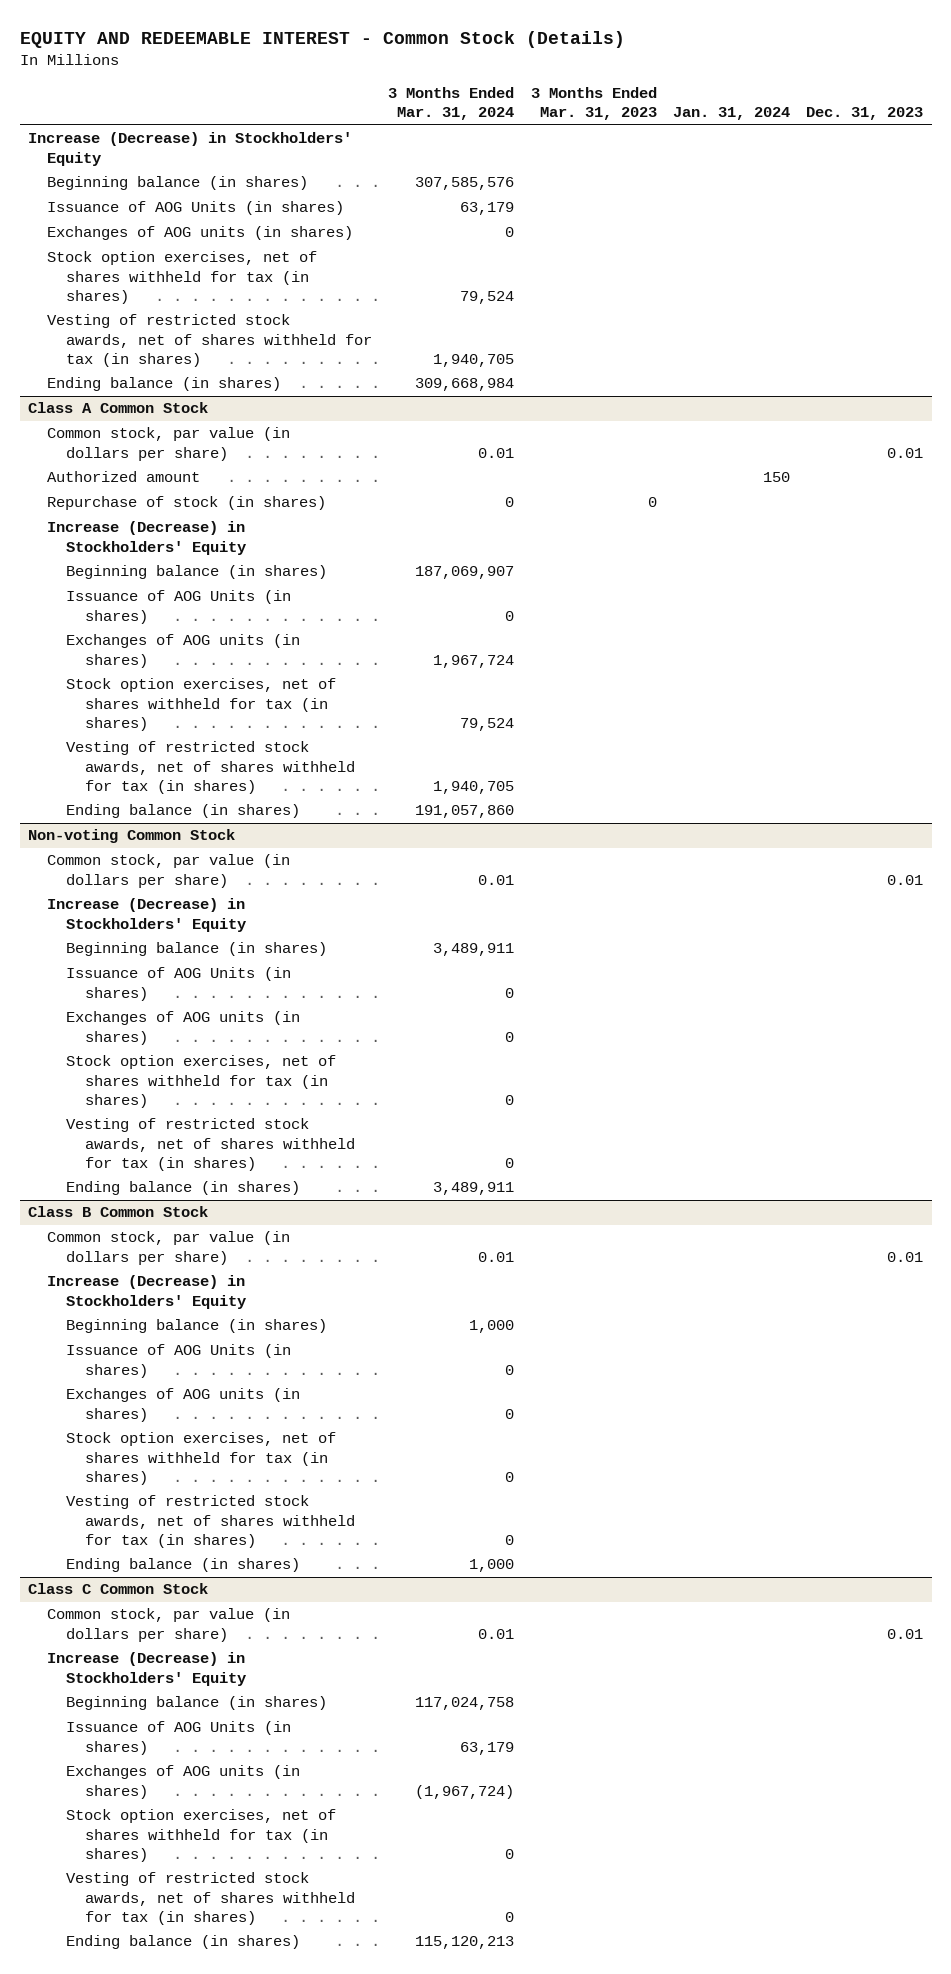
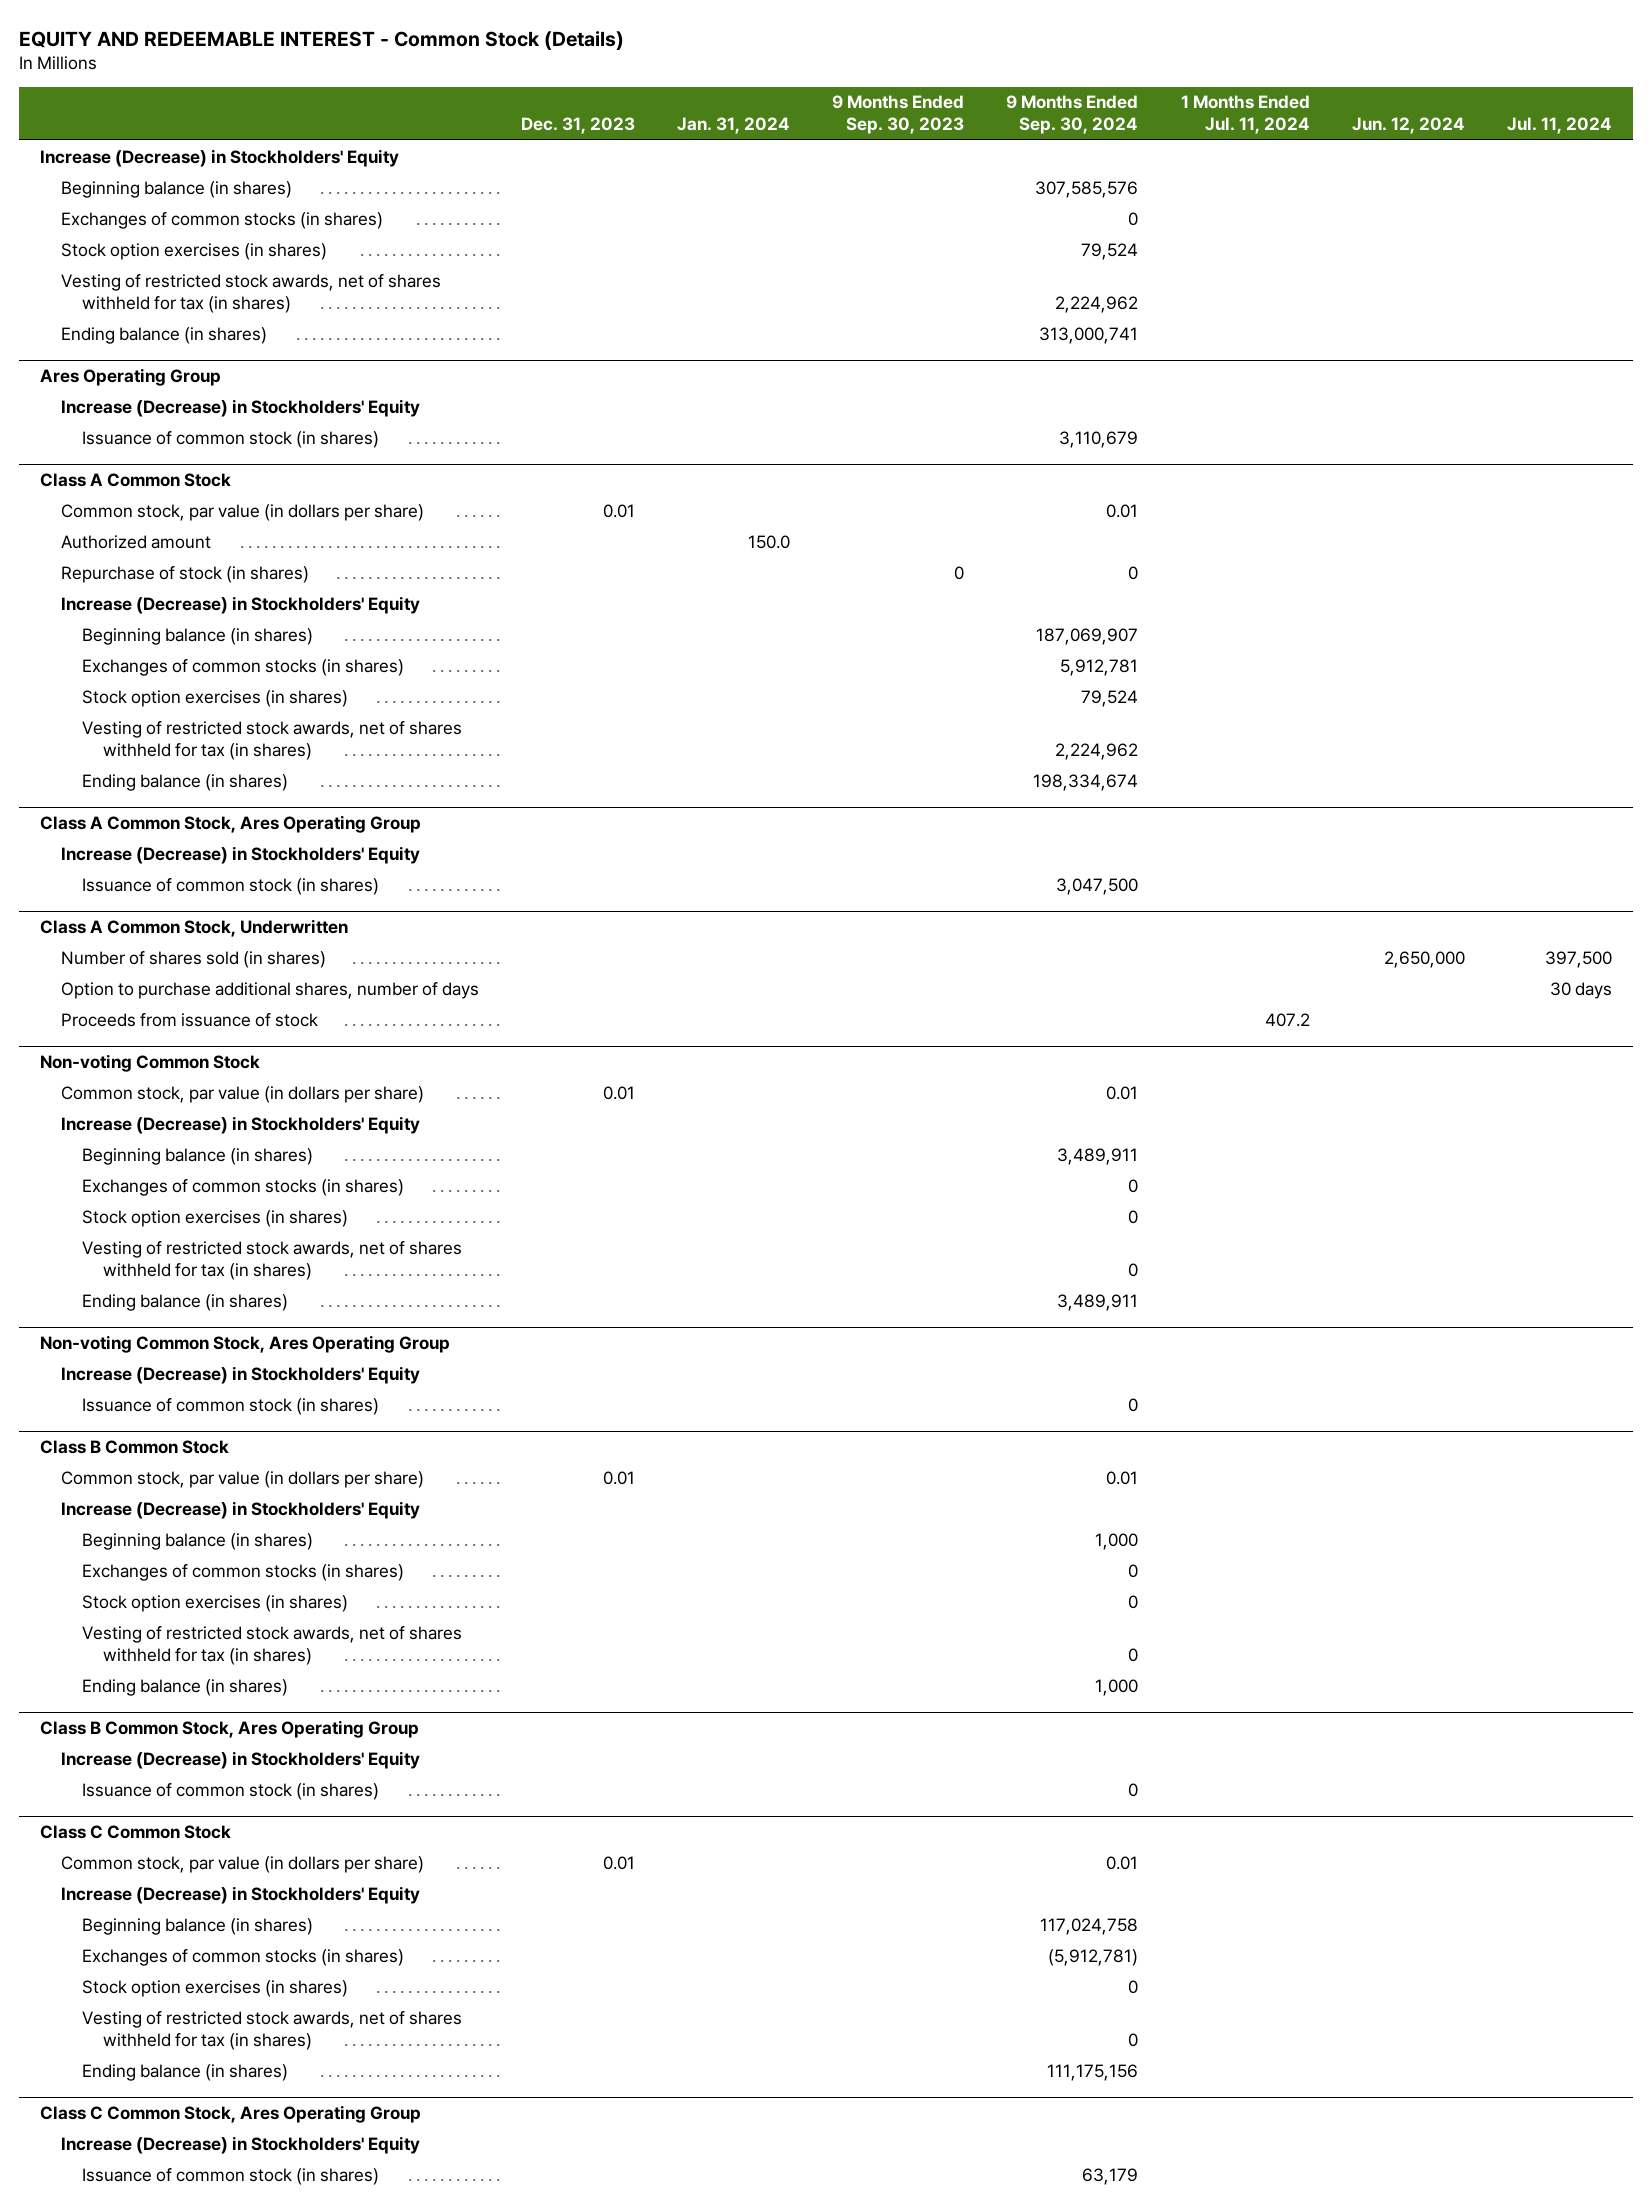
[388,87,515,121] 3 Months Ended Mar. 31, 2024 -> none
[530,87,657,121] 3 Months Ended Mar. 31, 2023 -> none
none -> [832,95,965,135] 9 Months Ended Sep. 30, 2023
none -> [1006,95,1139,135] 9 Months Ended Sep. 30, 2024
none -> [1180,95,1310,135] 1 Months Ended Jul. 11, 2024
none -> [1351,117,1465,135] Jun. 12, 2024
none -> [1506,117,1612,135] Jul. 11, 2024
[47,201,345,216] Issuance of AOG Units (in shares) -> none
[47,226,354,241] Exchanges of AOG units (in shares) -> [61,211,384,229] Exchanges of common stocks (in shares)
[47,251,318,305] Stock option exercises, net of shares withheld for tax (in shares) -> [61,242,328,260] Stock option exercises (in shares)
none -> [40,367,222,386] Ares Operating Group
none -> [61,398,421,417] Increase (Decrease) in Stockholders' Equity
none -> [81,430,379,448] Issuance of common stock (in shares)
[763,472,791,483] 150 -> [748,534,791,549] 150.0
[66,590,292,624] Issuance of AOG Units (in shares) -> none
[66,634,301,668] Exchanges of AOG units (in shares) -> [81,658,404,676] Exchanges of common stocks (in shares)
[66,678,337,732] Stock option exercises, net of shares withheld for tax (in shares) -> [81,689,348,707] Stock option exercises (in shares)
none -> [40,814,422,833] Class A Common Stock, Ares Operating Group
none -> [61,845,421,864] Increase (Decrease) in Stockholders' Equity
none -> [81,877,379,895] Issuance of common stock (in shares)
none -> [40,918,349,937] Class A Common Stock, Underwritten
none -> [61,950,327,968] Number of shares sold (in shares)
none -> [61,981,480,999] Option to purchase additional shares, number of days
none -> [61,1012,319,1027] Proceeds from issuance of stock
[66,967,292,1001] Issuance of AOG Units (in shares) -> none
[66,1011,301,1045] Exchanges of AOG units (in shares) -> [81,1178,404,1196] Exchanges of common stocks (in shares)
[66,1055,337,1109] Stock option exercises, net of shares withheld for tax (in shares) -> [81,1209,348,1227] Stock option exercises (in shares)
none -> [40,1334,451,1353] Non-voting Common Stock, Ares Operating Group
none -> [61,1365,421,1384] Increase (Decrease) in Stockholders' Equity
none -> [81,1397,379,1415] Issuance of common stock (in shares)
[66,1344,292,1378] Issuance of AOG Units (in shares) -> none
[66,1388,301,1422] Exchanges of AOG units (in shares) -> [81,1563,404,1581] Exchanges of common stocks (in shares)
[66,1432,337,1486] Stock option exercises, net of shares withheld for tax (in shares) -> [81,1594,348,1612] Stock option exercises (in shares)
none -> [40,1719,420,1738] Class B Common Stock, Ares Operating Group
none -> [61,1750,421,1769] Increase (Decrease) in Stockholders' Equity
none -> [81,1782,379,1800] Issuance of common stock (in shares)
[66,1721,292,1755] Issuance of AOG Units (in shares) -> none
[66,1765,301,1799] Exchanges of AOG units (in shares) -> [81,1948,404,1966] Exchanges of common stocks (in shares)
[66,1809,337,1863] Stock option exercises, net of shares withheld for tax (in shares) -> [81,1979,348,1997] Stock option exercises (in shares)
none -> [40,2104,422,2123] Class C Common Stock, Ares Operating Group
none -> [61,2135,421,2154] Increase (Decrease) in Stockholders' Equity
none -> [81,2167,379,2185] Issuance of common stock (in shares)

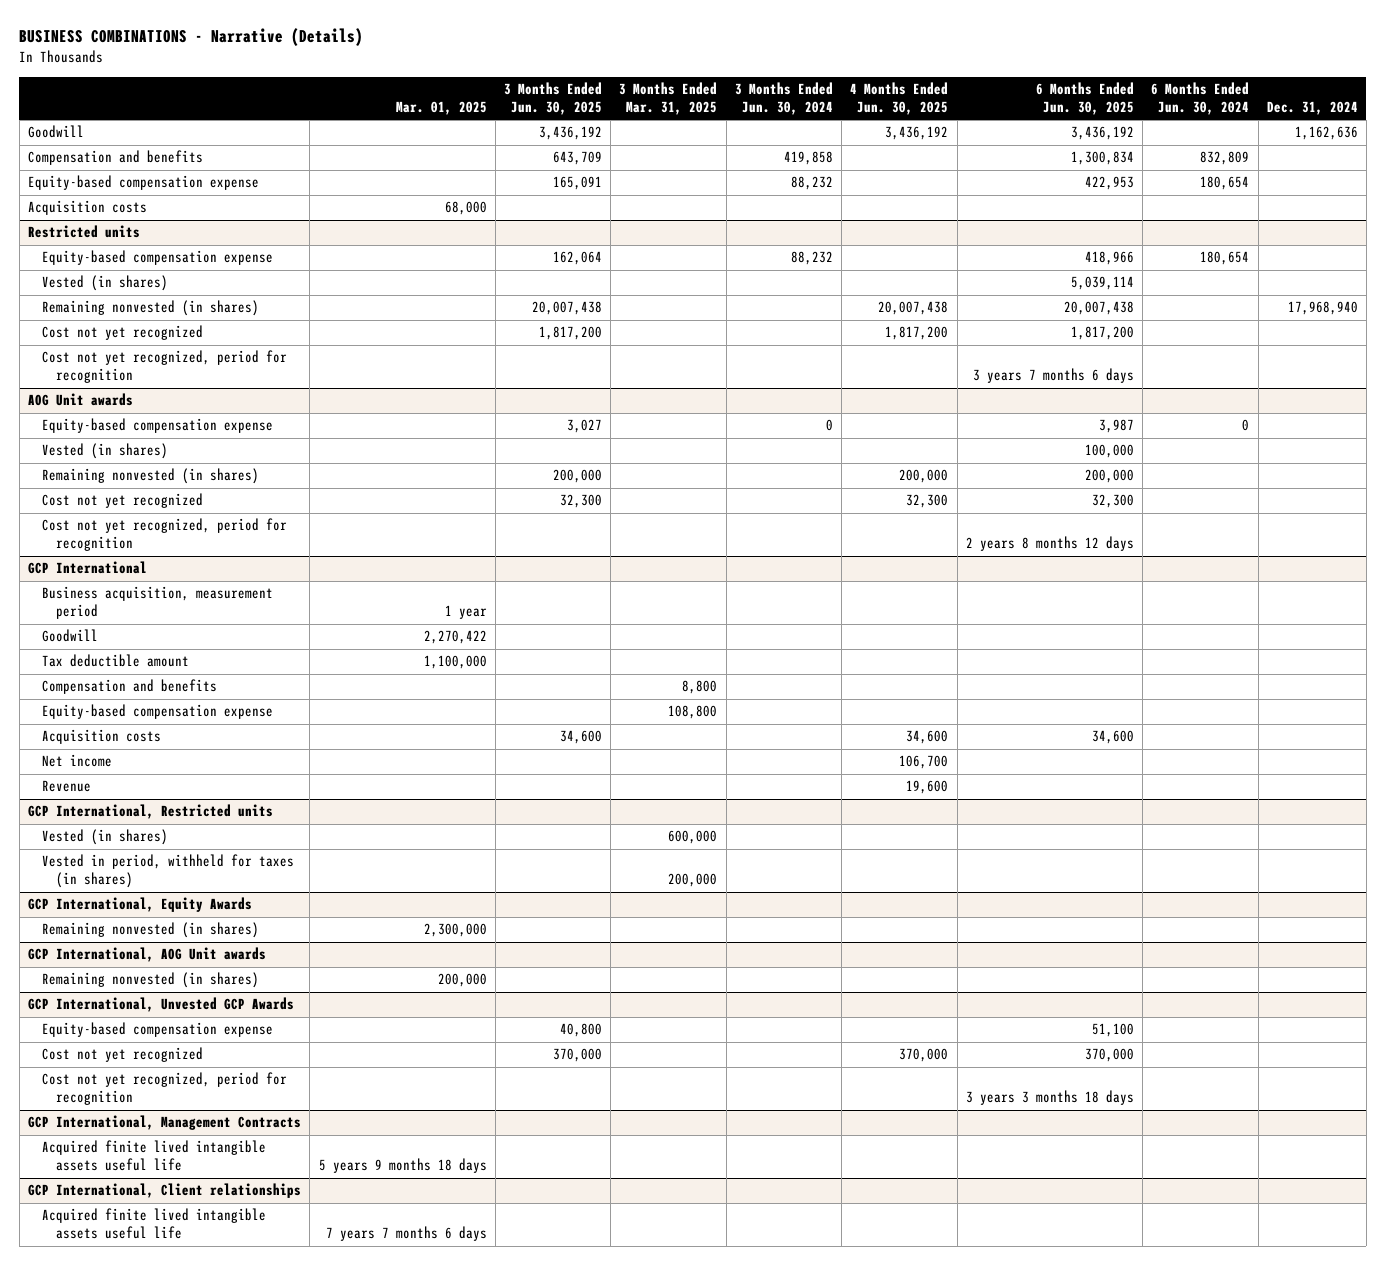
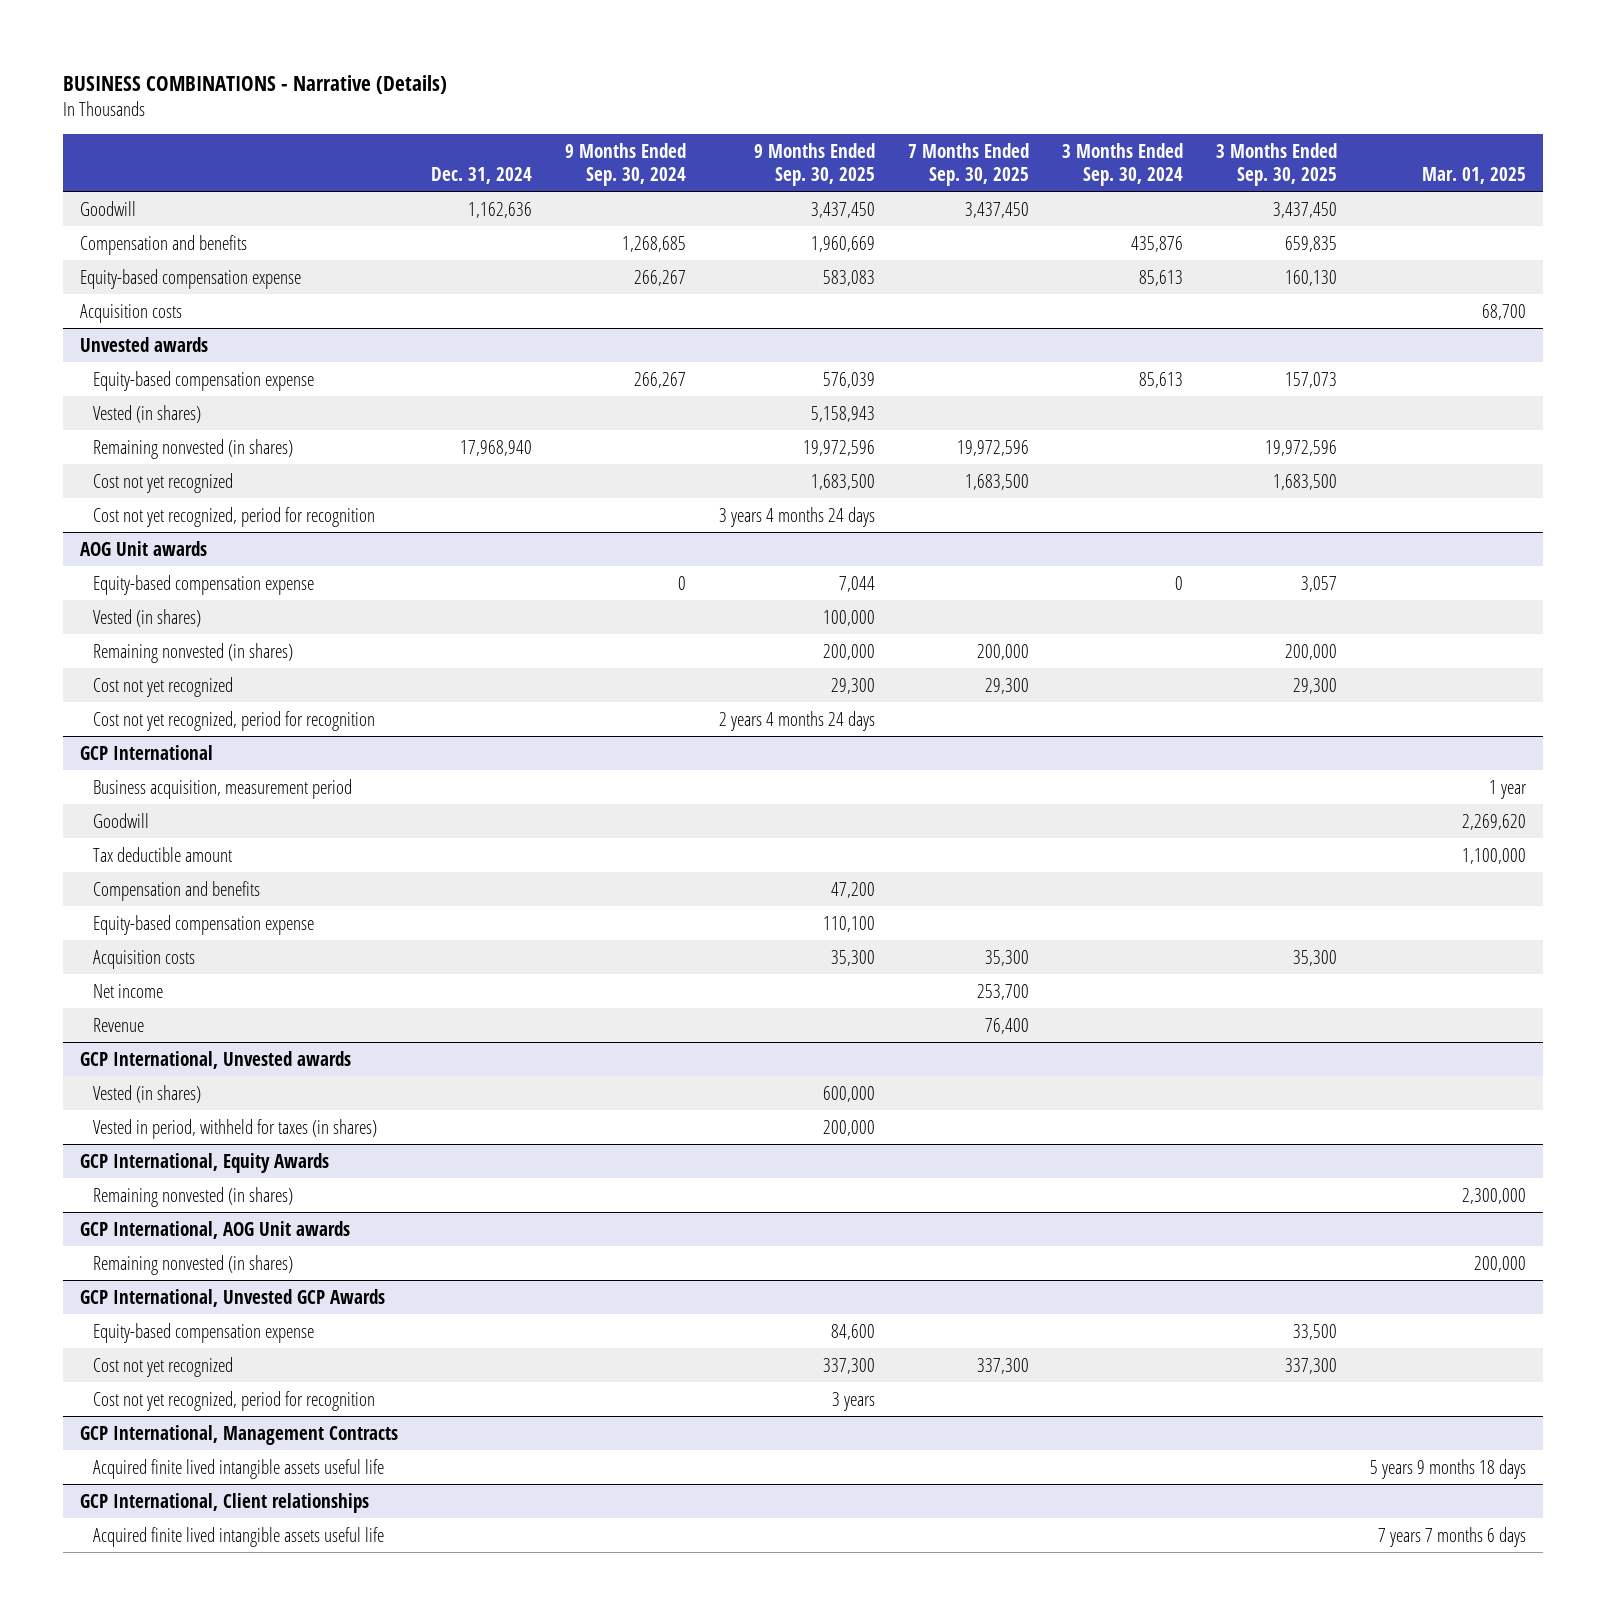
[503,82,602,116] 3 Months Ended Jun. 30, 2025 -> none
[619,82,718,116] 3 Months Ended Mar. 31, 2025 -> none
[734,82,833,116] 3 Months Ended Jun. 30, 2024 -> none
[850,82,949,116] 4 Months Ended Jun. 30, 2025 -> none
[1035,82,1134,116] 6 Months Ended Jun. 30, 2025 -> none
[1151,82,1250,116] 6 Months Ended Jun. 30, 2024 -> none
none -> [564,143,686,186] 9 Months Ended Sep. 30, 2024
none -> [753,143,875,186] 9 Months Ended Sep. 30, 2025
none -> [907,143,1029,186] 7 Months Ended Sep. 30, 2025
none -> [1061,143,1183,186] 3 Months Ended Sep. 30, 2024
none -> [1216,143,1338,186] 3 Months Ended Sep. 30, 2025
[444,201,487,216] 68,000 -> [1482,303,1527,320] 68,700
[28,225,141,239] Restricted units -> [79,336,208,352] Unvested awards
[423,630,487,645] 2,270,422 -> [1462,813,1527,830] 2,269,620
[28,804,274,820] GCP International, Restricted units -> none
[42,829,169,846] Vested (in shares) -> none
[42,854,295,889] Vested in period, withheld for taxes (in shares) -> none
none -> [79,1050,351,1069] GCP International, Unvested awards
none -> [92,1084,201,1103] Vested (in shares)
none -> [92,1118,377,1139] Vested in period, withheld for taxes (in shares)

